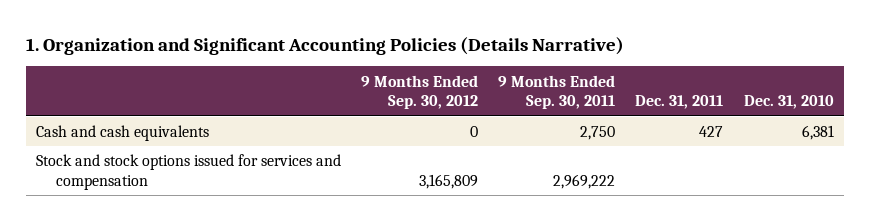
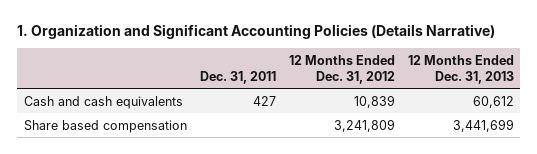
[361,74,479,110] 9 Months Ended Sep. 30, 2012 -> none
[498,74,616,110] 9 Months Ended Sep. 30, 2011 -> none
[743,95,834,110] Dec. 31, 2010 -> none
none -> [288,54,395,84] 12 Months Ended Dec. 31, 2012
none -> [407,54,514,84] 12 Months Ended Dec. 31, 2013
[35,154,341,190] Stock and stock options issued for services and compensation -> [23,119,187,133] Share based compensation

